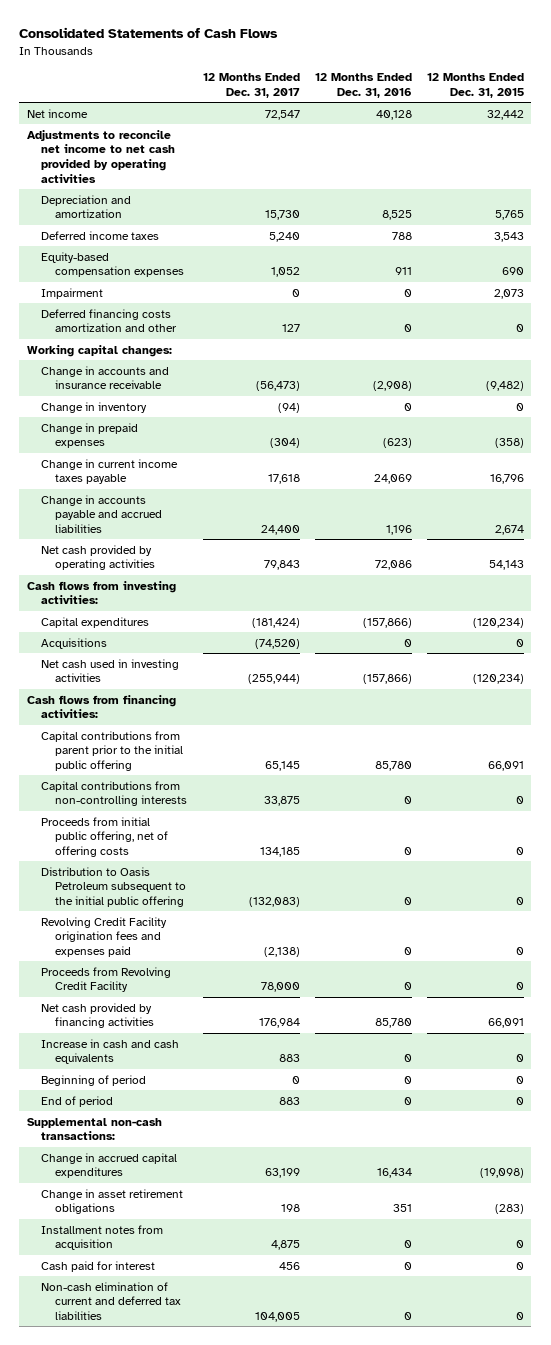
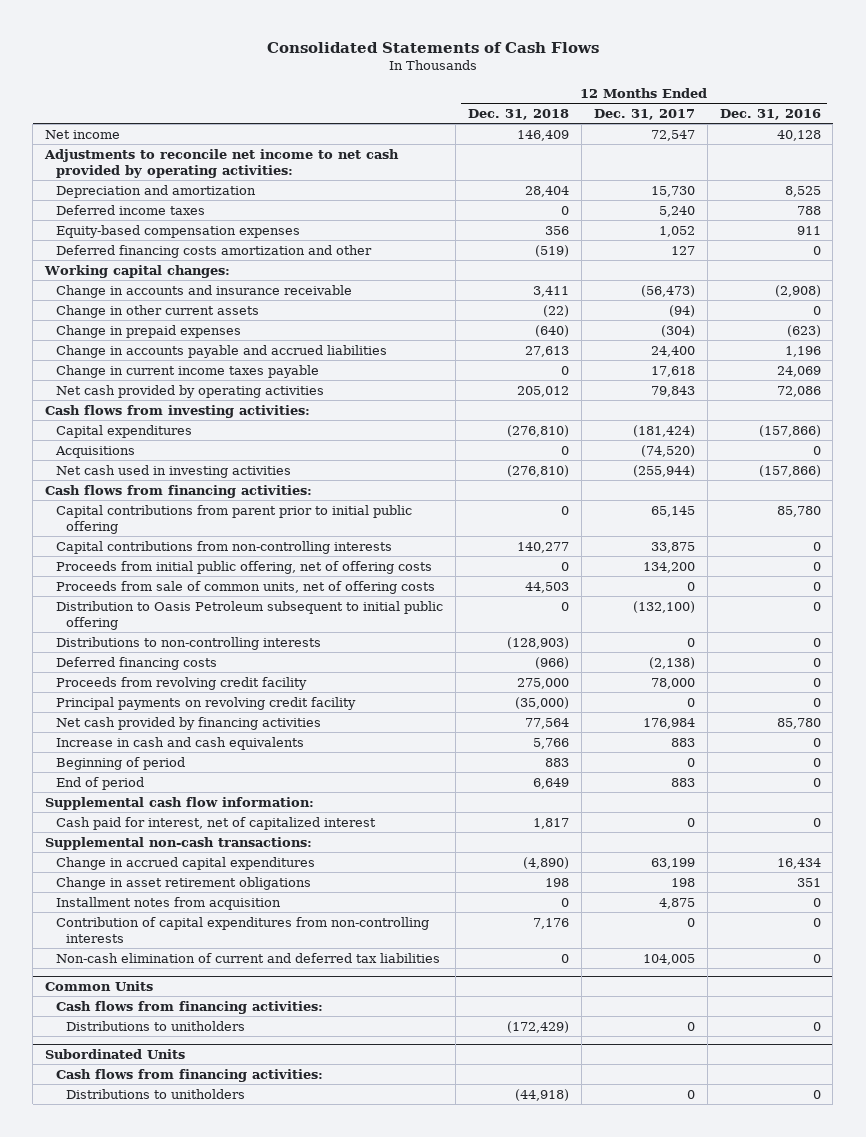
[426,73,524,98] 12 Months Ended Dec. 31, 2015 -> none
none -> [467,108,569,120] Dec. 31, 2018
[26,129,176,183] Adjustments to reconcile net income to net cash provided by operating activities -> [44,148,400,179] Adjustments to reconcile net income to net cash provided by operating activities:
[41,287,104,299] Impairment -> none
[41,401,148,413] Change in inventory -> [55,304,259,318] Change in other current assets
[41,458,179,485] Change in current income taxes payable -> [55,364,319,378] Change in current income taxes payable
[41,730,184,772] Capital contributions from parent prior to the initial public offering -> [55,504,412,535] Capital contributions from parent prior to initial public offering
[259,847,300,858] 134,185 -> [642,561,695,573] 134,200
none -> [55,580,435,594] Proceeds from sale of common units, net of offering costs
[41,866,187,908] Distribution to Oasis Petroleum subsequent to the initial public offering -> [55,600,443,631] Distribution to Oasis Petroleum subsequent to initial public offering
[248,897,300,908] (132,083) -> [632,600,695,613] (132,100)
none -> [55,636,321,650] Distributions to non-controlling interests
[41,916,168,958] Revolving Credit Facility origination fees and expenses paid -> [55,656,217,670] Deferred financing costs
[41,966,172,993] Proceeds from Revolving Credit Facility -> [55,676,307,690] Proceeds from revolving credit facility
none -> [55,696,356,710] Principal payments on revolving credit facility
none -> [45,796,315,810] Supplemental cash flow information:
none -> [55,816,376,830] Cash paid for interest, net of capitalized interest
[41,1260,156,1272] Cash paid for interest -> none
none -> [55,916,429,944] Contribution of capital expenditures from non-controlling interests
none -> [45,980,154,991] Common Units
none -> [55,1000,323,1014] Cash flows from financing activities:
none -> [66,1020,246,1031] Distributions to unitholders
none -> [45,1048,186,1059] Subordinated Units
none -> [55,1068,323,1082] Cash flows from financing activities:
none -> [66,1088,246,1099] Distributions to unitholders

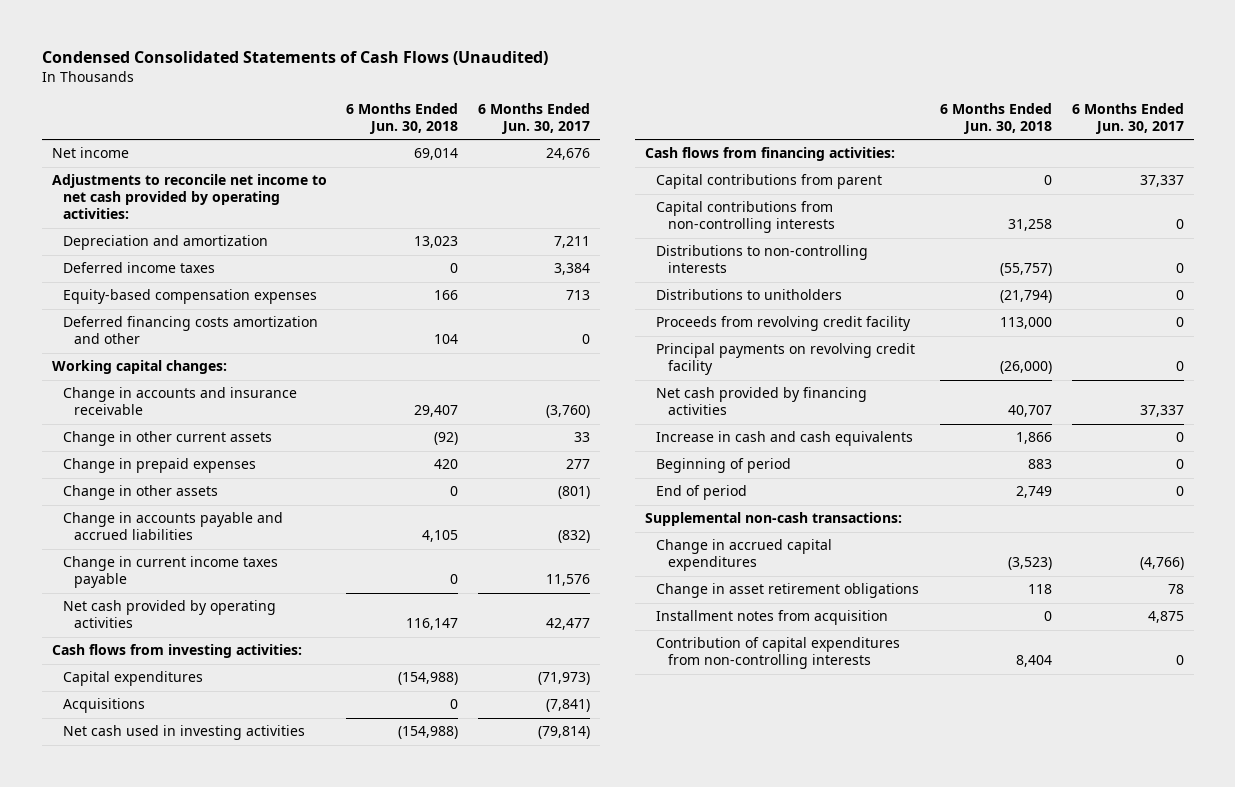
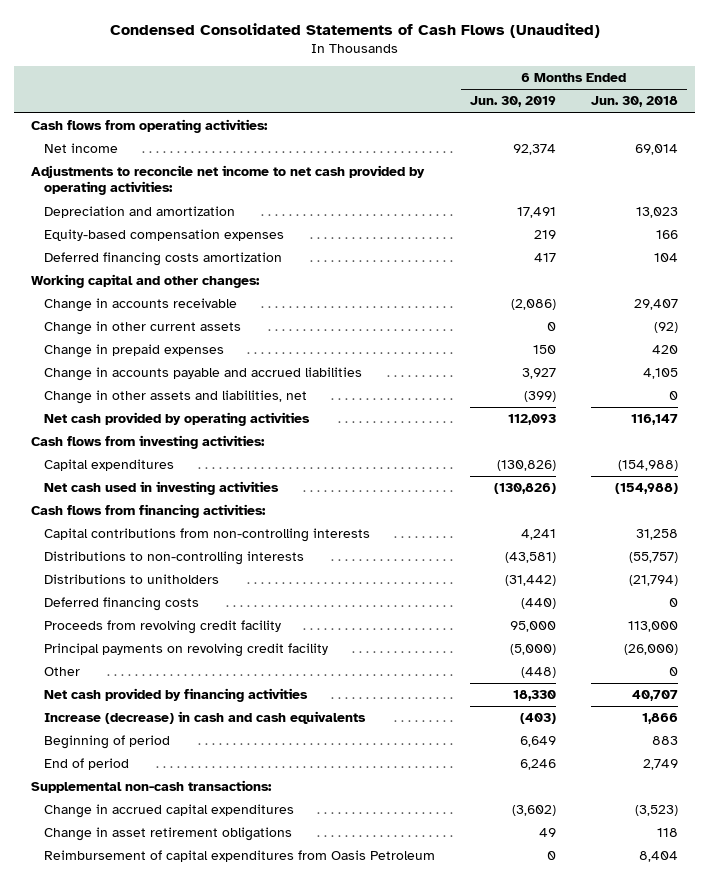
[478,102,591,134] 6 Months Ended Jun. 30, 2017 -> none
none -> [470,96,557,108] Jun. 30, 2019
none -> [31,119,269,134] Cash flows from operating activities:
[62,262,215,274] Deferred income taxes -> none
[62,316,318,345] Deferred financing costs amortization and other -> [44,252,283,267] Deferred financing costs amortization
[51,360,227,375] Working capital changes: -> [31,274,261,289] Working capital and other changes:
[62,387,297,416] Change in accounts and insurance receivable -> [44,298,238,313] Change in accounts receivable
[62,485,218,501] Change in other assets -> none
[62,556,278,589] Change in current income taxes payable -> none
none -> [44,390,308,405] Change in other assets and liabilities, net
[62,698,145,714] Acquisitions -> none
[656,174,883,190] Capital contributions from parent -> none
none -> [44,597,200,612] Deferred financing costs
none -> [44,667,81,677] Other
[656,431,914,447] Increase in cash and cash equivalents -> [44,711,367,725] Increase (decrease) in cash and cash equivalents
[656,610,889,626] Installment notes from acquisition -> none
[656,637,901,670] Contribution of capital expenditures from non-controlling interests -> [44,850,436,863] Reimbursement of capital expenditures from Oasis Petroleum

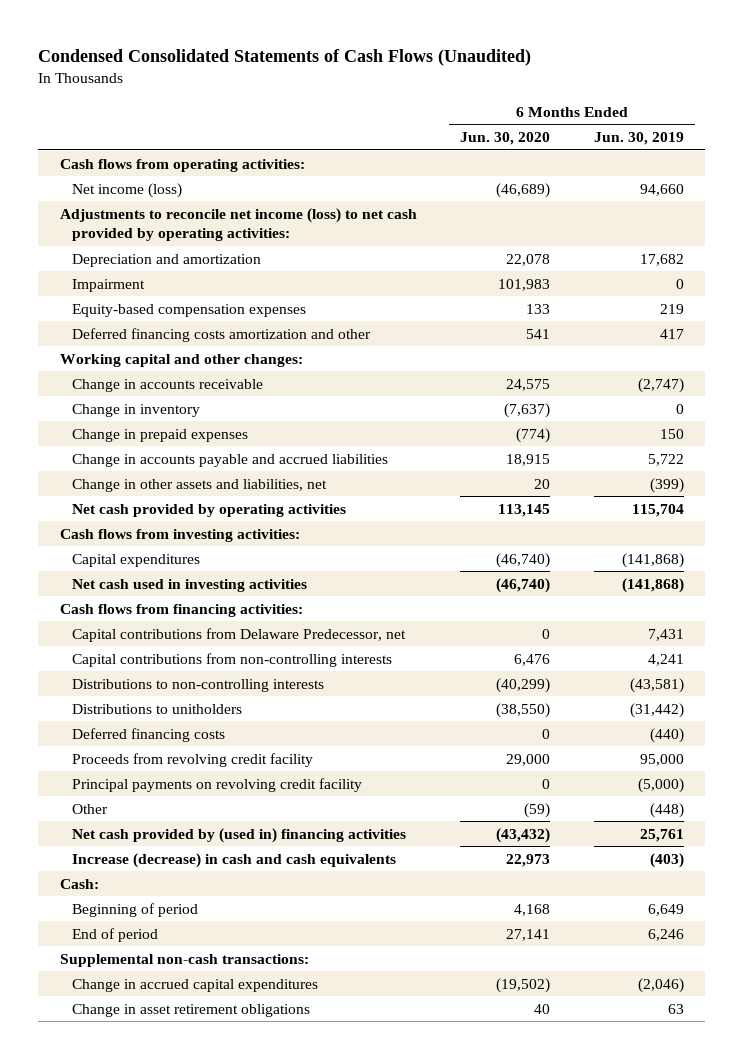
[590,96,678,108] Jun. 30, 2018 -> none
none -> [460,132,551,146] Jun. 30, 2020
[44,143,119,154] Net income -> [71,182,182,198] Net income (loss)
[513,144,557,156] 92,374 -> [639,183,684,196] 94,660
[31,165,426,196] Adjustments to reconcile net income to net cash provided by operating activities: -> [59,207,417,242] Adjustments to reconcile net income (loss) to net cash provided by operating activities:
[517,207,557,219] 17,491 -> [639,253,684,266] 17,682
none -> [71,278,145,292] Impairment
[44,252,283,267] Deferred financing costs amortization -> [71,327,371,342] Deferred financing costs amortization and other
[44,321,242,336] Change in other current assets -> none
[511,299,557,311] (2,086) -> [637,377,684,393] (2,747)
none -> [71,403,200,417] Change in inventory
[522,368,557,380] 3,927 -> [647,453,684,466] 5,722
[508,414,557,426] 112,093 -> [631,503,684,517] 115,704
[497,460,557,472] (130,826) -> [621,552,684,568] (141,868)
[494,483,557,495] (130,826) -> [621,577,684,593] (141,868)
none -> [71,627,406,642] Capital contributions from Delaware Predecessor, net
[44,688,309,703] Net cash provided by financing activities -> [71,827,406,843] Net cash provided by (used in) financing activities
[513,690,557,702] 18,330 -> [639,828,684,842] 25,761
none -> [59,878,99,889] Cash:
[44,850,436,863] Reimbursement of capital expenditures from Oasis Petroleum -> none
[512,805,557,817] (3,602) -> [637,977,684,993] (2,046)
[539,828,557,838] 49 -> [667,1003,684,1014] 63

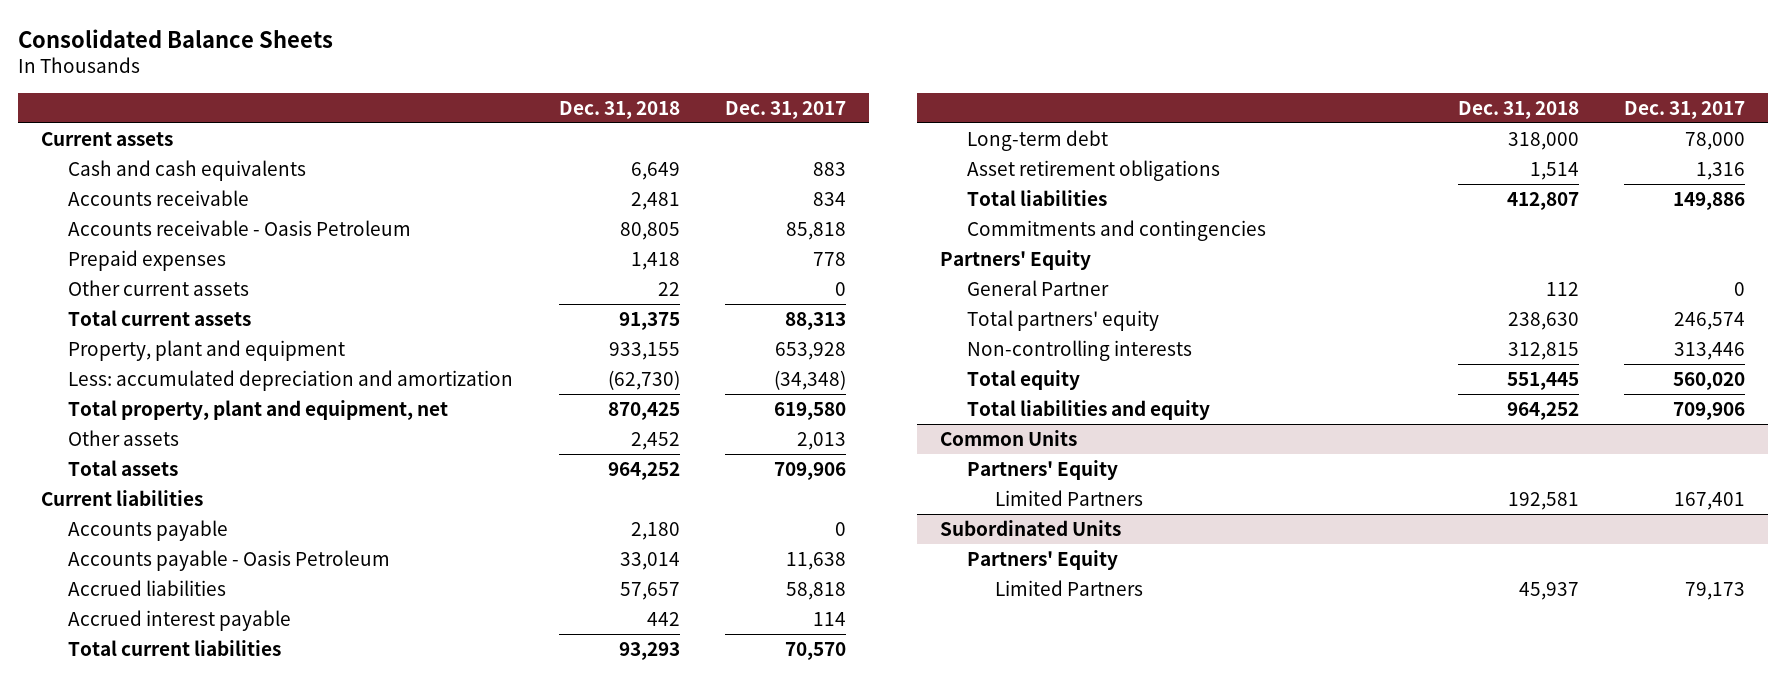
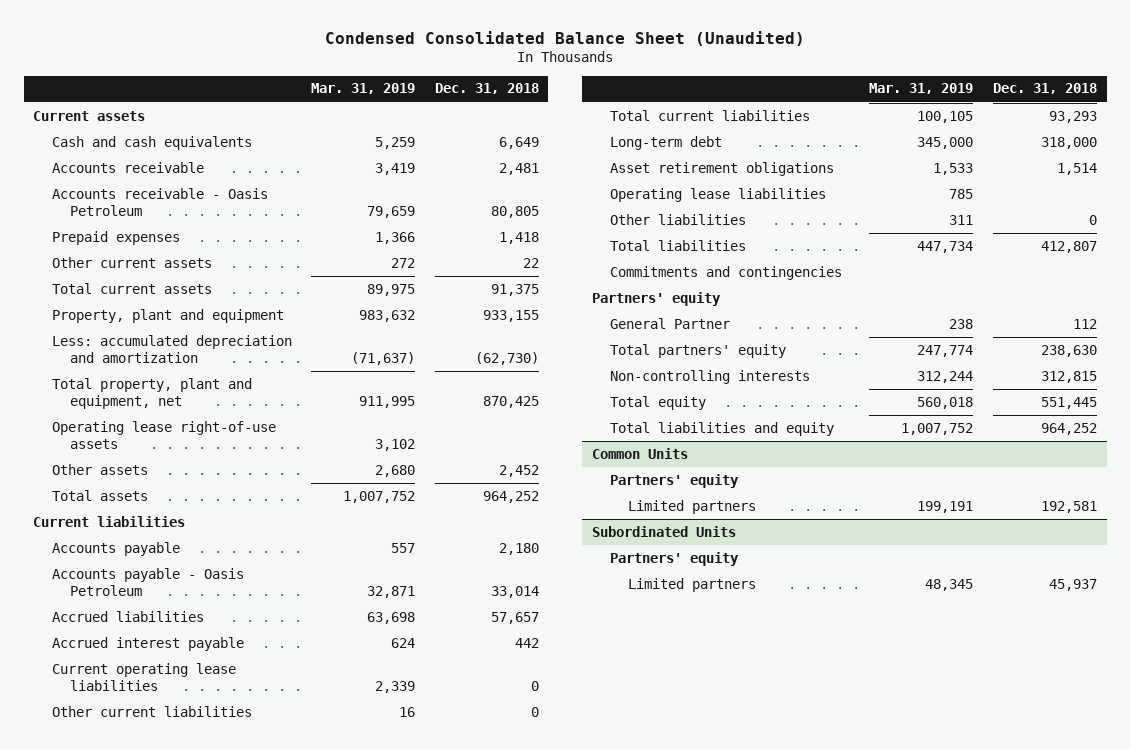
[17,28,333,48] Consolidated Balance Sheets -> [325,31,806,47] Condensed Consolidated Balance Sheet (Unaudited)
[725,100,847,119] Dec. 31, 2017 -> none
none -> [311,83,416,95] Mar. 31, 2019
none -> [51,420,276,449] Operating lease right-of-use assets
none -> [51,662,236,691] Current operating lease liabilities
none -> [51,705,252,717] Other current liabilities
none -> [609,187,826,202] Operating lease liabilities
none -> [609,213,746,225] Other liabilities
[939,249,1091,270] Partners' Equity -> [591,291,721,306] Partners' equity
[967,459,1119,480] Partners' Equity -> [609,473,739,488] Partners' equity
[994,489,1143,506] Limited Partners -> [628,499,757,514] Limited partners
[967,549,1119,570] Partners' Equity -> [609,551,739,566] Partners' equity
[994,579,1143,596] Limited Partners -> [628,577,757,592] Limited partners

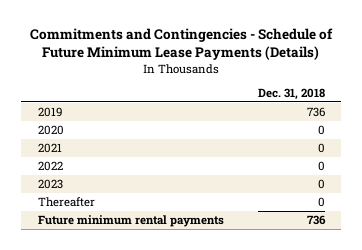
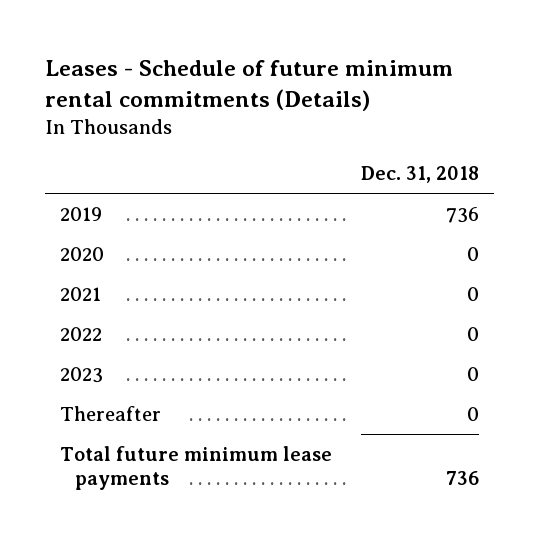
[30,27,334,60] Commitments and Contingencies - Schedule of Future Minimum Lease Payments (Details) -> [44,59,453,111] Leases - Schedule of future minimum rental commitments (Details)
[37,215,224,228] Future minimum rental payments -> [59,445,332,490] Total future minimum lease payments

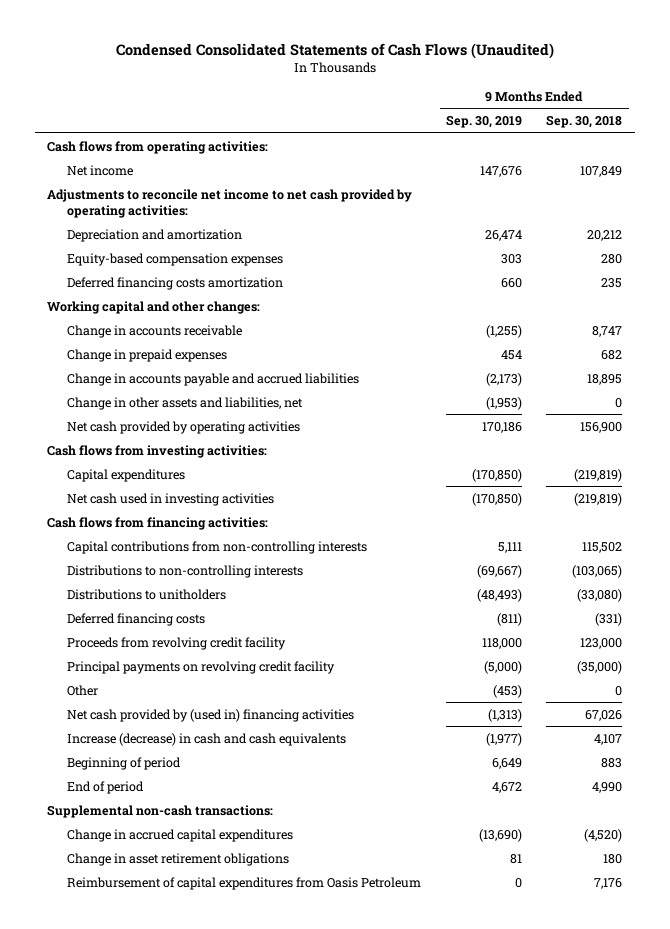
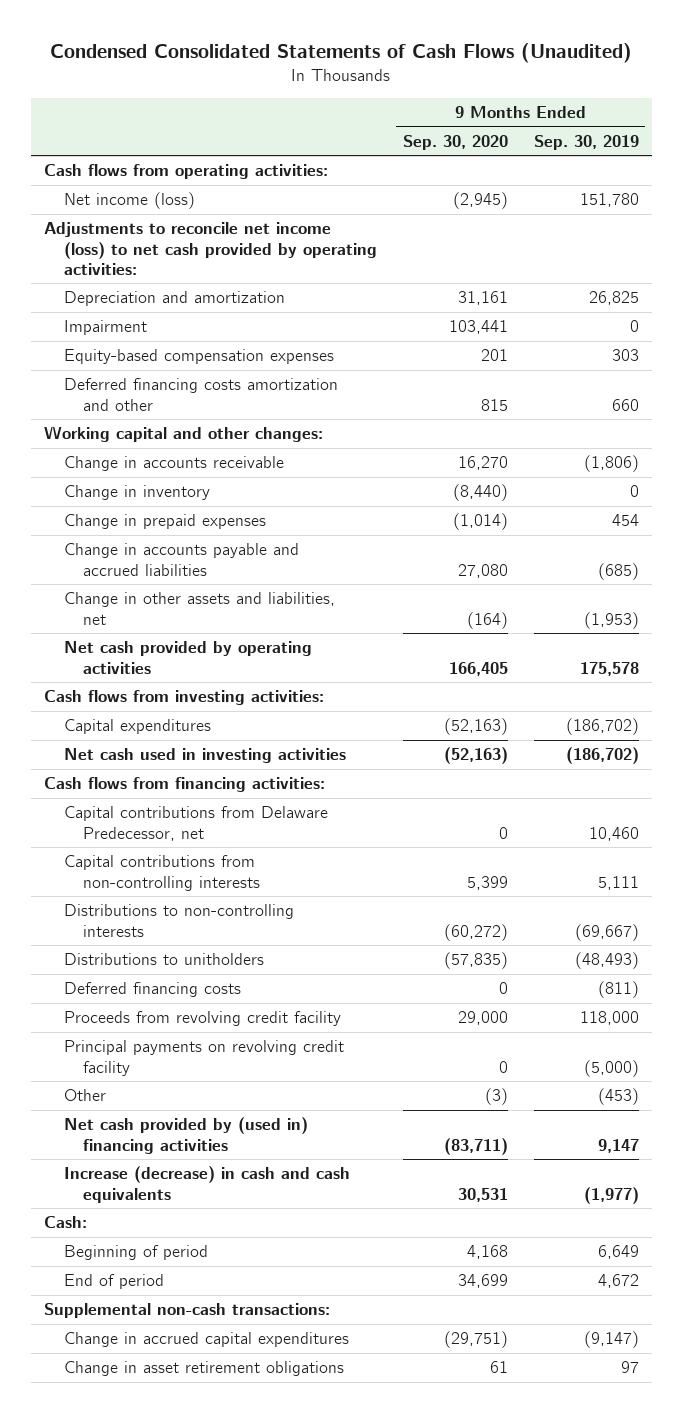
[546,115,623,129] Sep. 30, 2018 -> none
none -> [402,134,508,150] Sep. 30, 2020
[67,164,134,176] Net income -> [63,192,195,210] Net income (loss)
[479,165,522,177] 147,676 -> [579,193,639,208] 151,780
[47,188,413,218] Adjustments to reconcile net income to net cash provided by operating activities: -> [43,222,377,275] Adjustments to reconcile net income (loss) to net cash provided by operating activities:
[484,229,522,241] 26,474 -> [588,291,639,306] 26,825
none -> [63,320,147,336] Impairment
[67,276,284,290] Deferred financing costs amortization -> [63,378,338,411] Deferred financing costs amortization and other
[485,324,522,338] (1,255) -> [583,455,639,473] (1,806)
none -> [63,485,210,501] Change in inventory
[485,372,522,386] (2,173) -> [597,562,639,580] (685)
[481,421,522,433] 170,186 -> [579,661,639,676] 175,578
[471,468,522,482] (170,850) -> [565,718,639,736] (186,702)
[471,492,522,506] (170,850) -> [565,747,639,765] (186,702)
none -> [63,806,328,841] Capital contributions from Delaware Predecessor, net
[487,708,522,722] (1,313) -> [597,1138,639,1153] 9,147
none -> [43,1216,87,1229] Cash:
[67,876,422,890] Reimbursement of capital expenditures from Oasis Petroleum -> none
[478,828,522,842] (13,690) -> [583,1331,639,1349] (9,147)
[509,853,522,864] 81 -> [620,1361,639,1374] 97

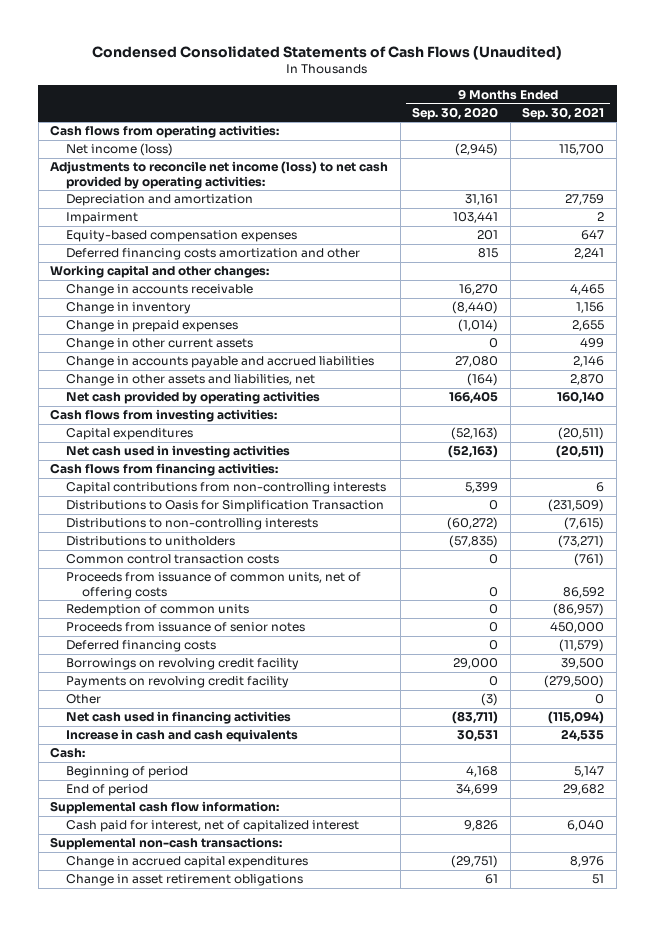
[533,134,639,150] Sep. 30, 2019 -> none
none -> [522,106,605,120] Sep. 30, 2021
none -> [65,338,253,351] Change in other current assets
[63,806,328,841] Capital contributions from Delaware Predecessor, net -> none
none -> [65,500,384,513] Distributions to Oasis for Simplification Transaction
none -> [65,554,279,565] Common control transaction costs
none -> [65,572,361,599] Proceeds from issuance of common units, net of offering costs
none -> [65,604,249,617] Redemption of common units
none -> [65,622,305,633] Proceeds from issuance of senior notes
[63,1011,341,1027] Proceeds from revolving credit facility -> [65,658,299,671] Borrowings on revolving credit facility
[63,1040,344,1076] Principal payments on revolving credit facility -> [65,676,289,689] Payments on revolving credit facility
[63,1117,308,1154] Net cash provided by (used in) financing activities -> [65,711,291,725] Net cash used in financing activities
[63,1166,350,1203] Increase (decrease) in cash and cash equivalents -> [65,729,298,743] Increase in cash and cash equivalents
none -> [50,801,280,815] Supplemental cash flow information:
none -> [65,820,359,833] Cash paid for interest, net of capitalized interest

